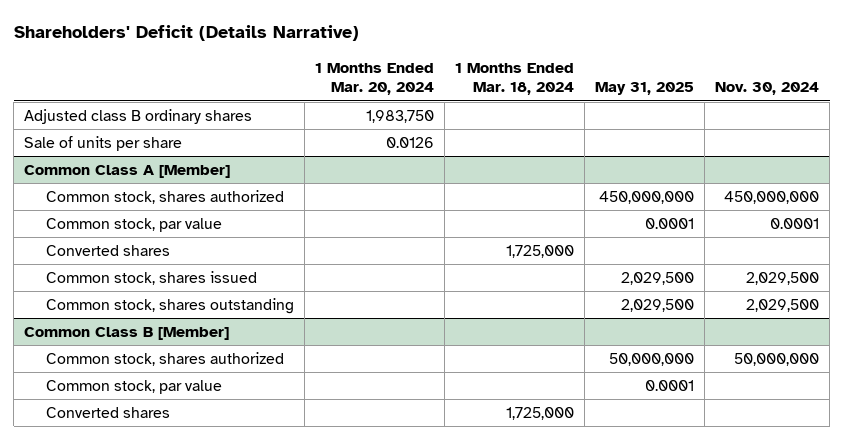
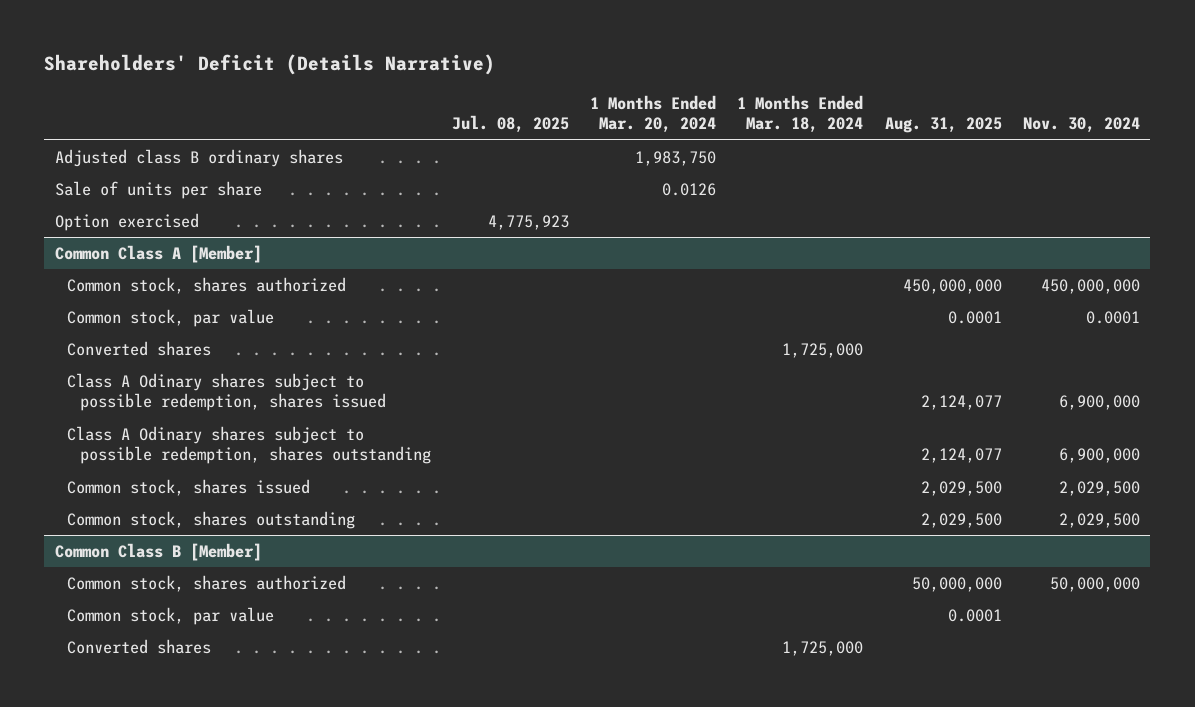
[595,82,695,96] May 31, 2025 -> none
none -> [452,115,570,134] Jul. 08, 2025
none -> [884,117,1002,134] Aug. 31, 2025
none -> [54,213,199,232] Option exercised
none -> [67,373,386,412] Class A Odinary shares subject to possible redemption, shares issued
none -> [67,426,431,465] Class A Odinary shares subject to possible redemption, shares outstanding

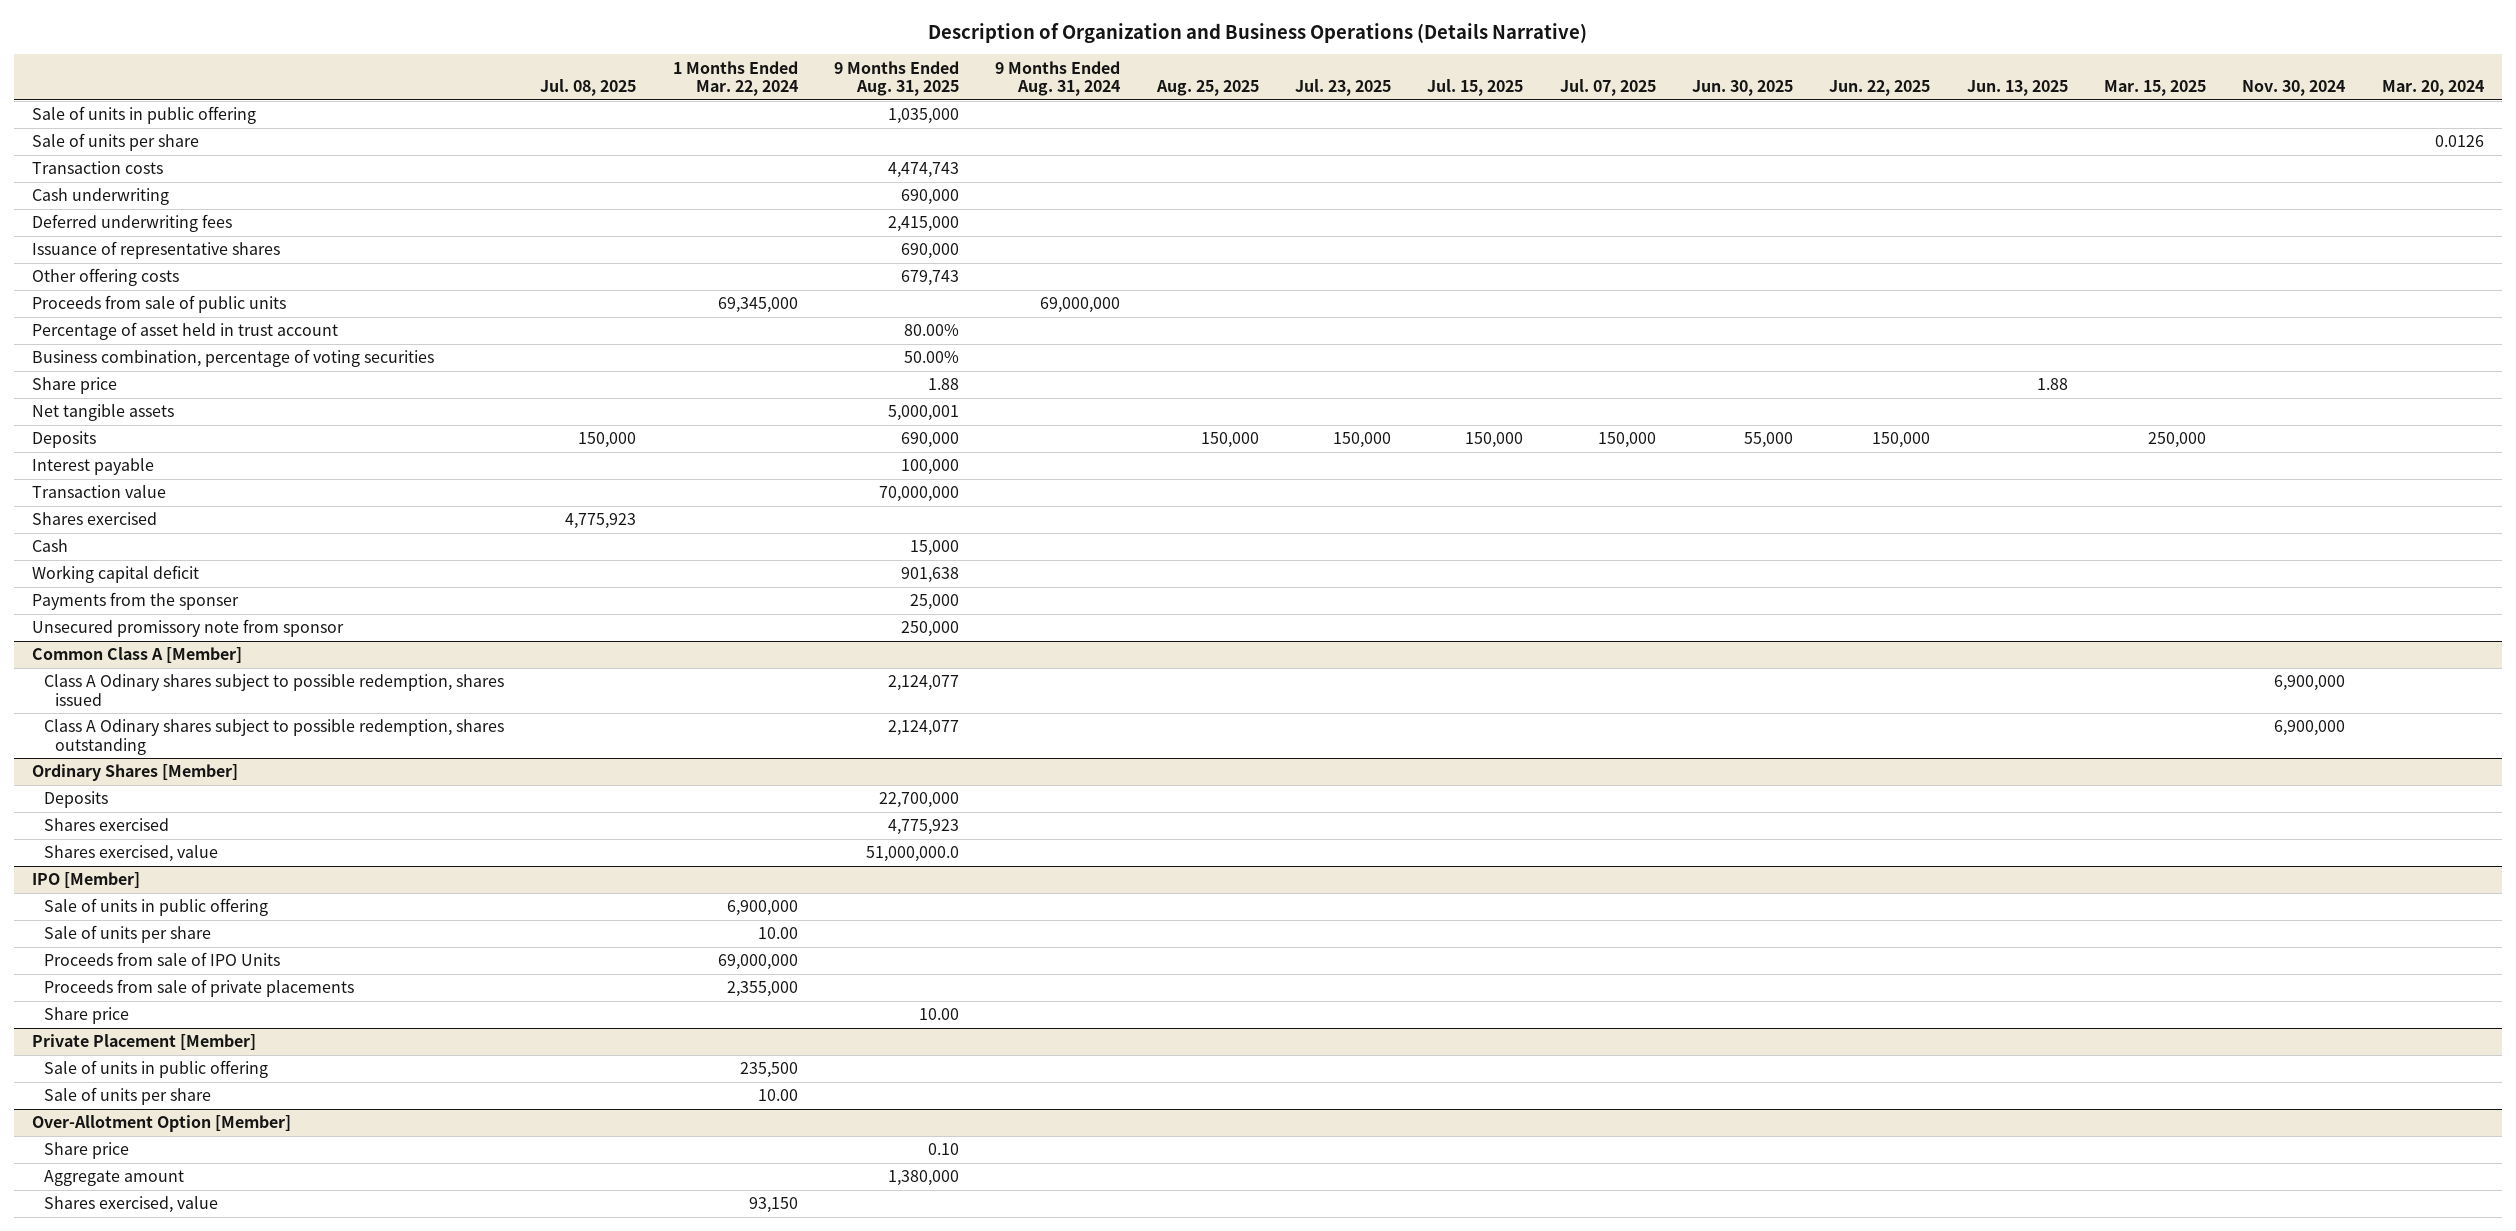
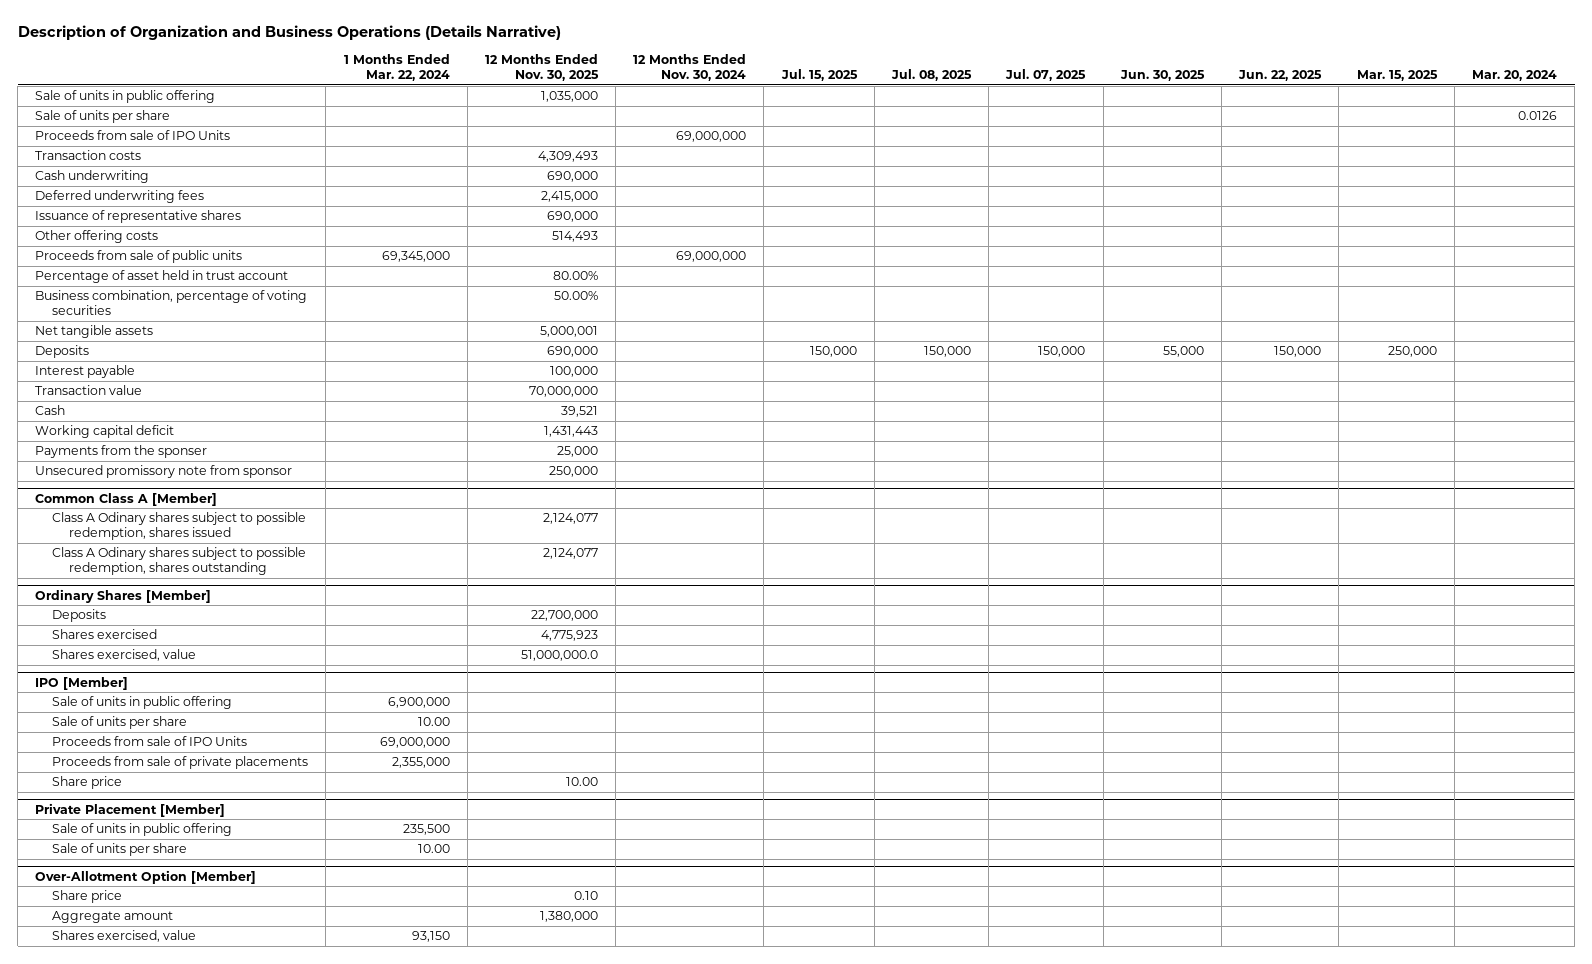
[833,60,959,97] 9 Months Ended Aug. 31, 2025 -> none
[995,60,1121,97] 9 Months Ended Aug. 31, 2024 -> none
[1155,80,1259,97] Aug. 25, 2025 -> none
[1294,79,1391,97] Jul. 23, 2025 -> none
[1966,80,2068,97] Jun. 13, 2025 -> none
[2242,80,2346,97] Nov. 30, 2024 -> none
none -> [484,54,599,82] 12 Months Ended Nov. 30, 2025
none -> [633,54,747,82] 12 Months Ended Nov. 30, 2024
none -> [35,130,231,141] Proceeds from sale of IPO Units
[32,377,118,395] Share price -> none
[32,512,158,526] Shares exercised -> none

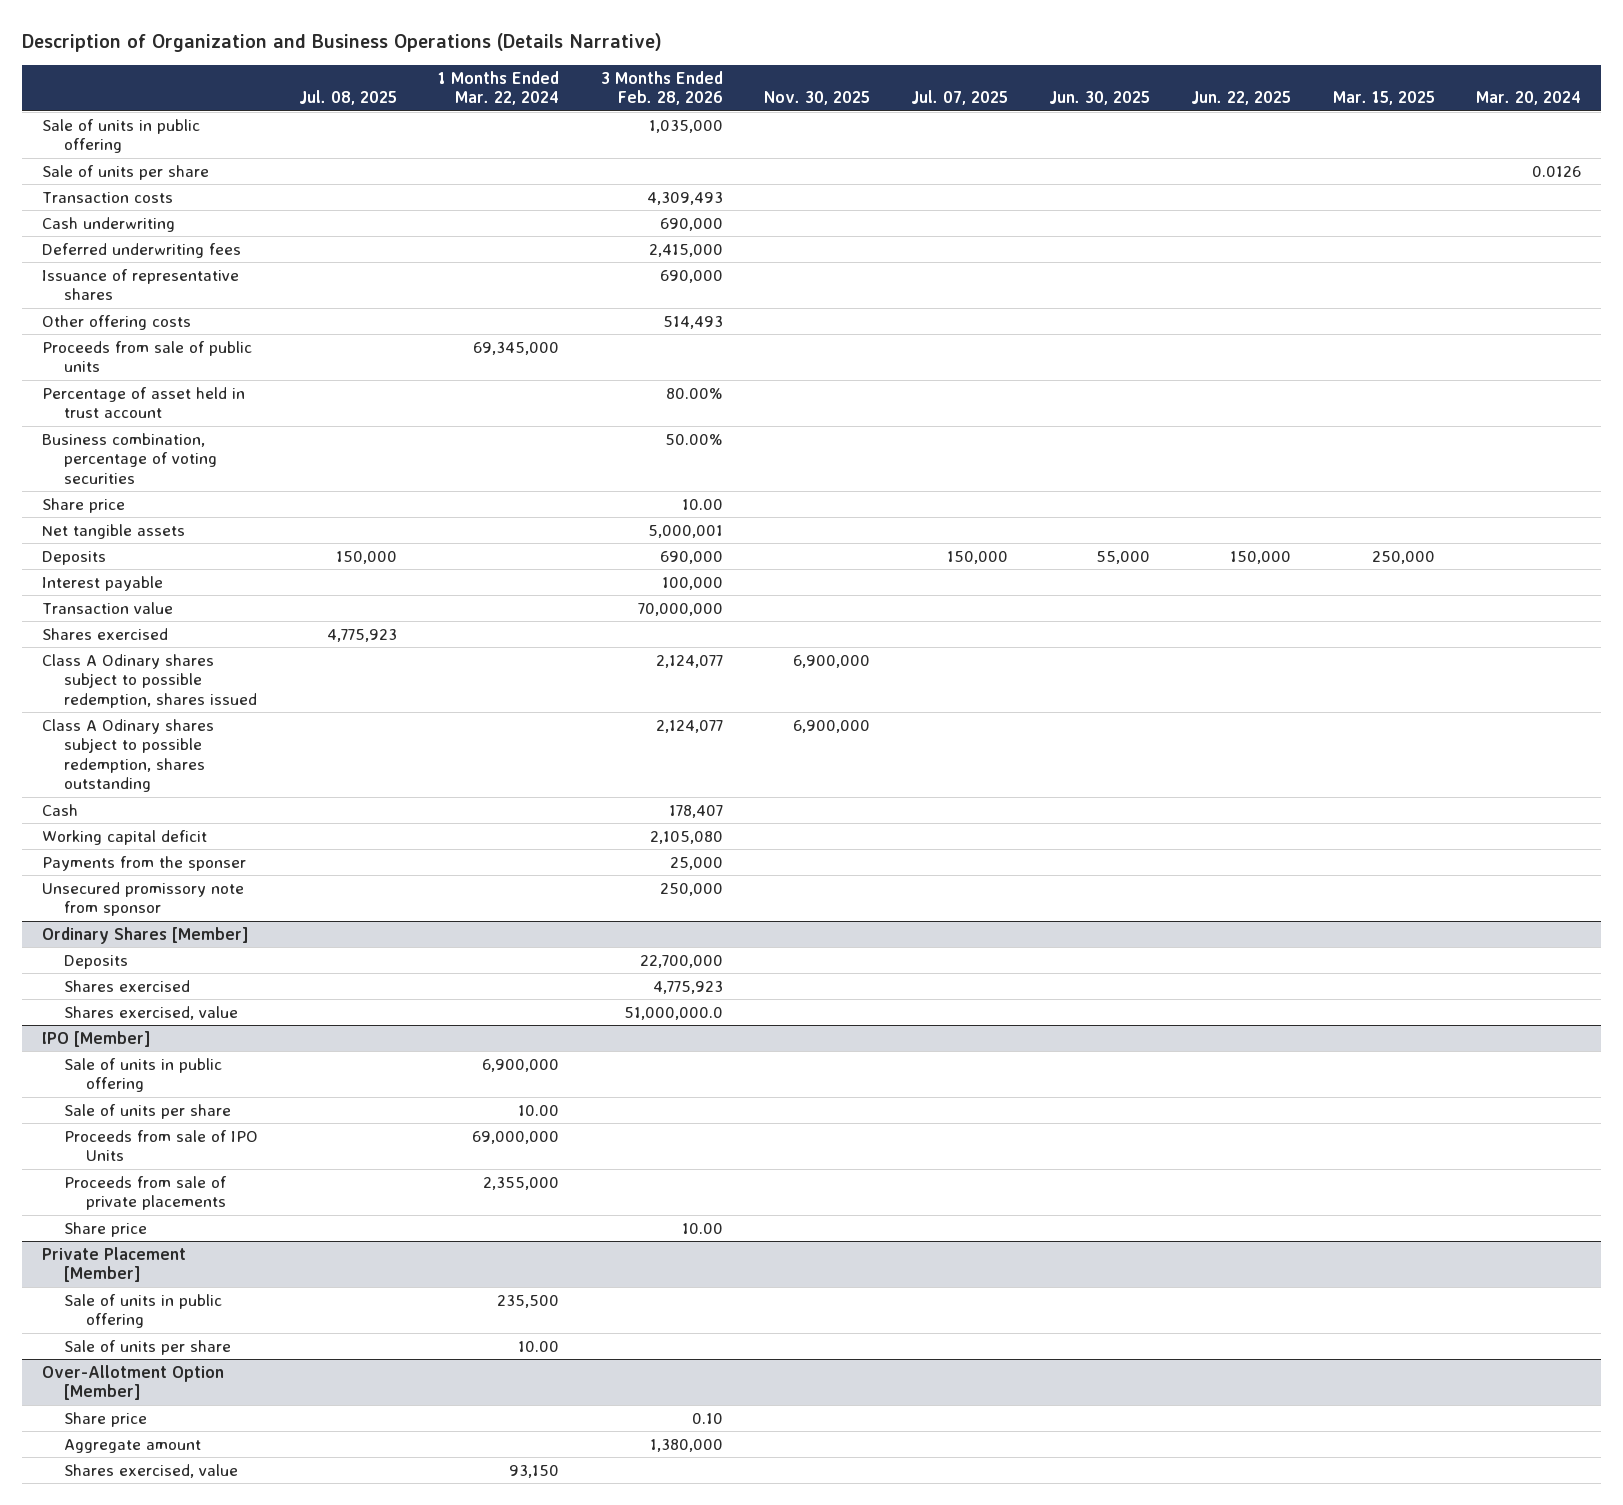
[484,54,599,82] 12 Months Ended Nov. 30, 2025 -> none
[633,54,747,82] 12 Months Ended Nov. 30, 2024 -> none
[780,69,858,82] Jul. 15, 2025 -> none
none -> [600,70,723,106] 3 Months Ended Feb. 28, 2026
none -> [763,91,870,106] Nov. 30, 2025
[35,130,231,141] Proceeds from sale of IPO Units -> none
none -> [42,497,126,513] Share price
none -> [42,627,169,640] Shares exercised
none -> [42,653,258,708] Class A Odinary shares subject to possible redemption, shares issued
none -> [42,718,215,793] Class A Odinary shares subject to possible redemption, shares outstanding
[35,492,218,506] Common Class A [Member] -> none
[52,512,307,541] Class A Odinary shares subject to possible redemption, shares issued -> none
[52,547,307,576] Class A Odinary shares subject to possible redemption, shares outstanding -> none

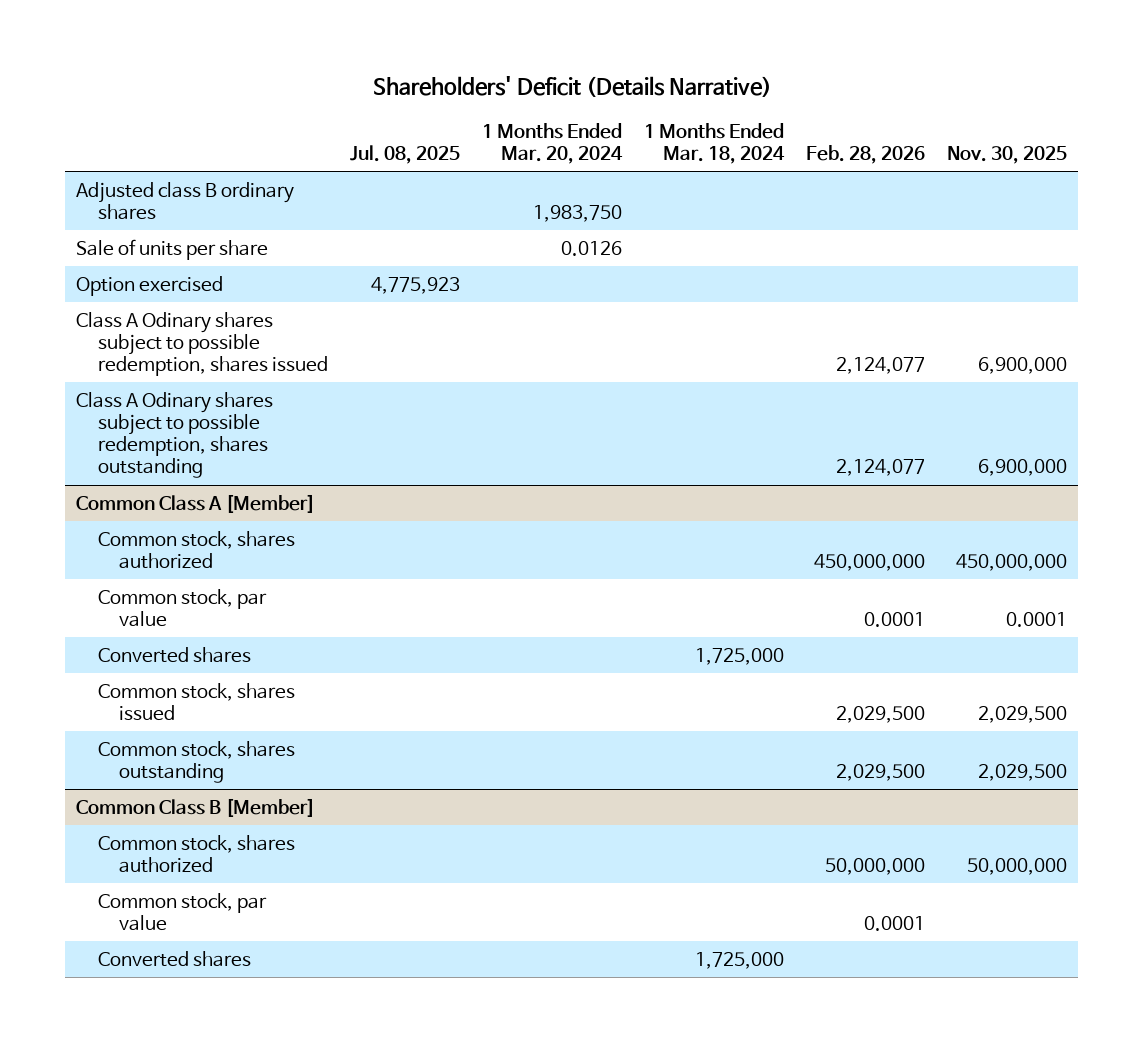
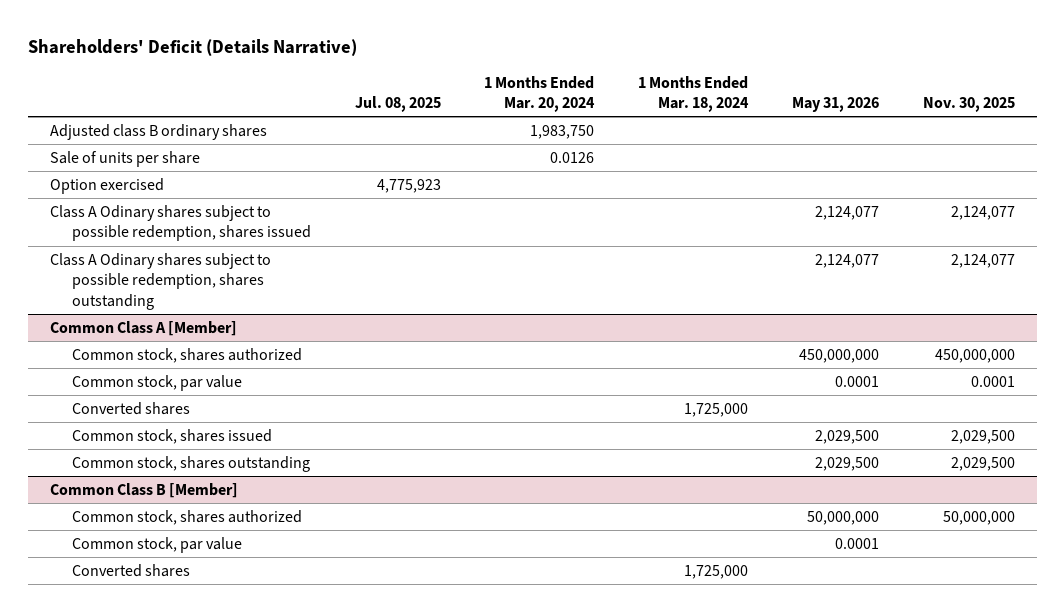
[806,145,926,165] Feb. 28, 2026 -> none
none -> [791,97,879,113] May 31, 2026
[978,357,1068,375] 6,900,000 -> [950,205,1015,220] 2,124,077
[978,459,1068,477] 6,900,000 -> [950,253,1015,268] 2,124,077

